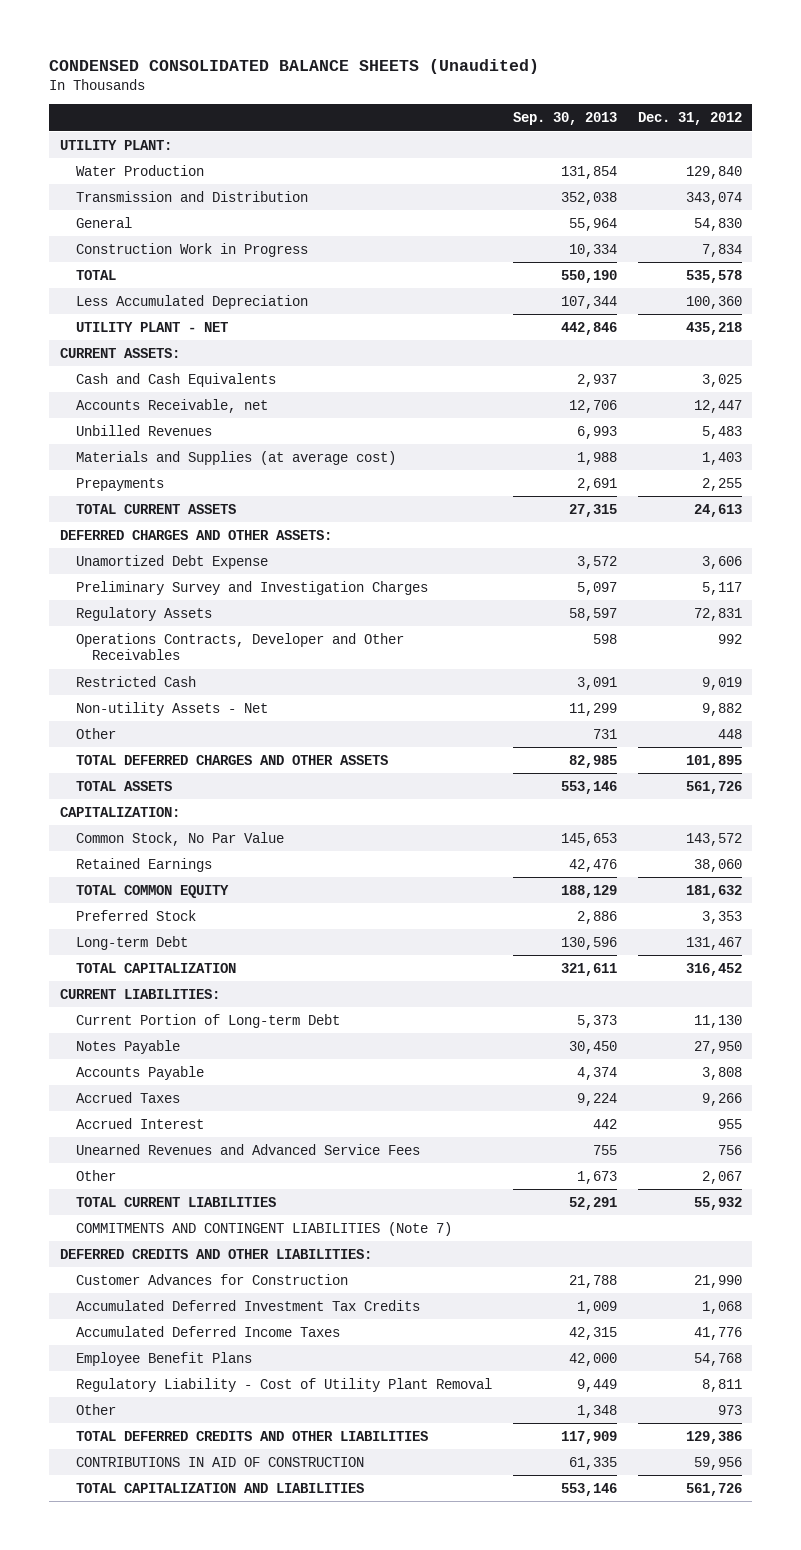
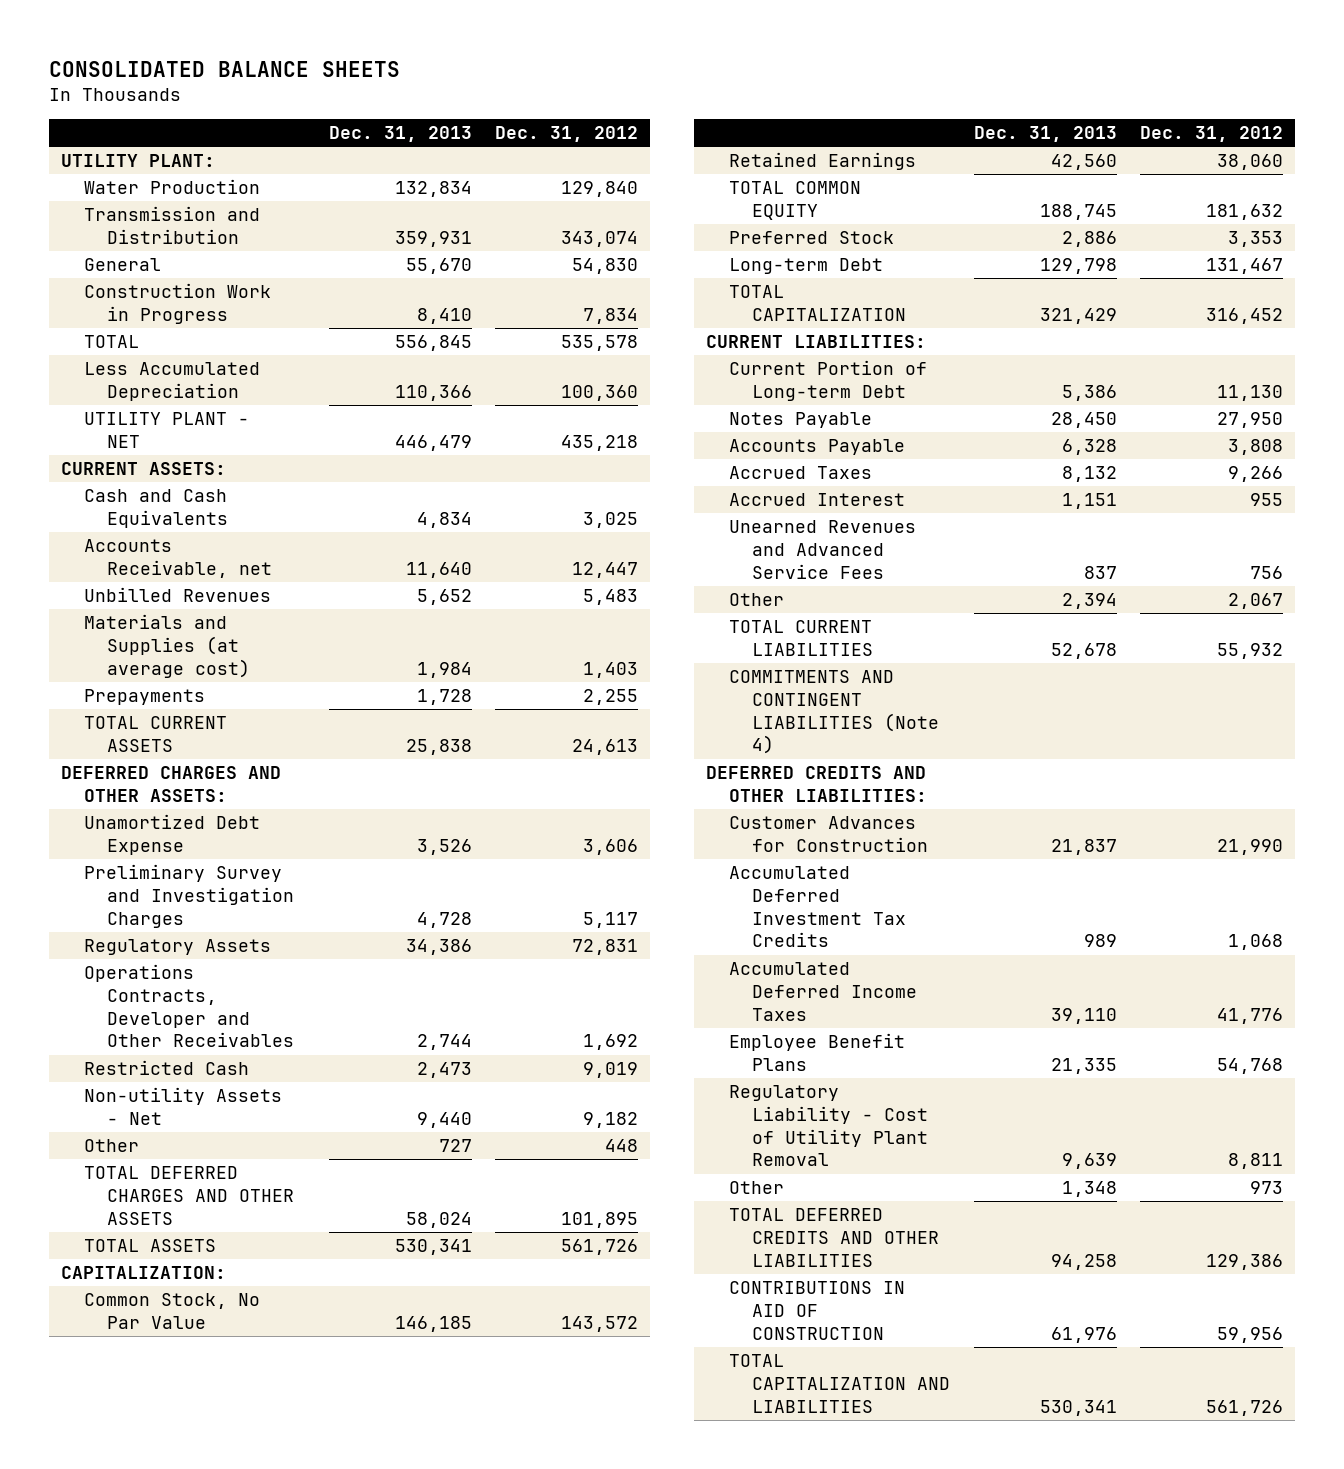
[49,59,540,75] CONDENSED CONSOLIDATED BALANCE SHEETS (Unaudited) -> [49,60,401,77] CONSOLIDATED BALANCE SHEETS
[512,112,617,126] Sep. 30, 2013 -> none
none -> [328,126,472,143] Dec. 31, 2013
[717,633,742,644] 992 -> [582,1034,638,1051] 1,692
[701,702,742,716] 9,882 -> [582,1111,638,1128] 9,182
[75,1221,452,1236] COMMITMENTS AND CONTINGENT LIABILITIES (Note 7) -> [729,670,940,755] COMMITMENTS AND CONTINGENT LIABILITIES (Note 4)

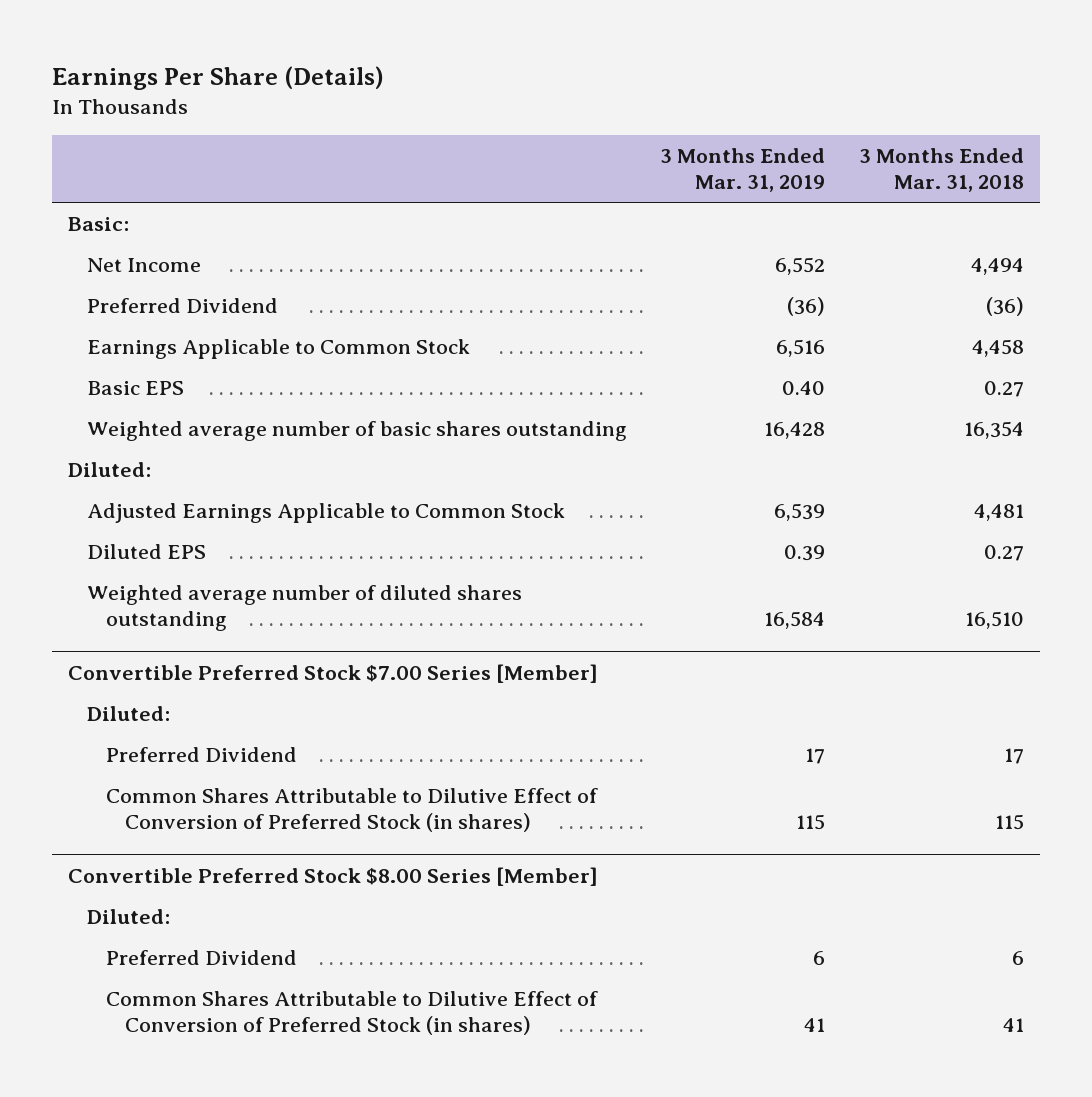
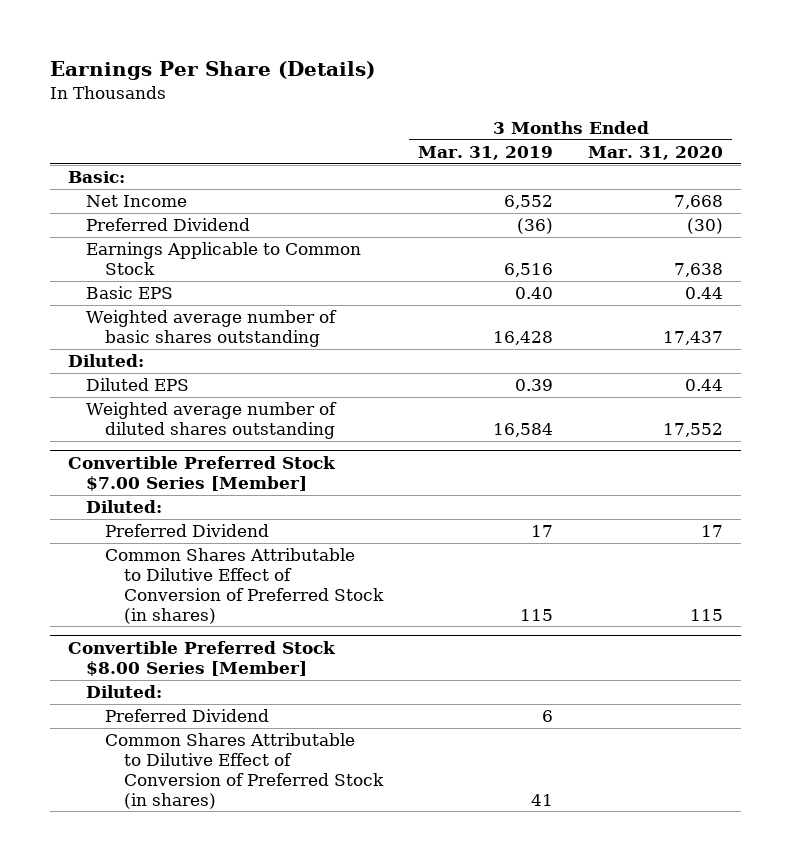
[858,148,1024,192] 3 Months Ended Mar. 31, 2018 -> none
none -> [588,145,724,160] Mar. 31, 2020
[87,502,566,523] Adjusted Earnings Applicable to Common Stock -> none

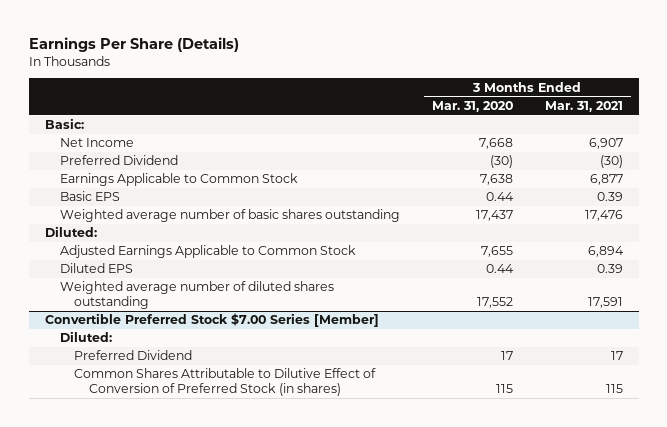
[417,145,553,160] Mar. 31, 2019 -> none
none -> [544,101,623,113] Mar. 31, 2021
none -> [59,245,356,259] Adjusted Earnings Applicable to Common Stock
[67,641,336,676] Convertible Preferred Stock $8.00 Series [Member] -> none
[86,685,163,699] Diluted: -> none
[104,709,269,723] Preferred Dividend -> none
[104,733,384,809] Common Shares Attributable to Dilutive Effect of Conversion of Preferred Stock (in shares) -> none

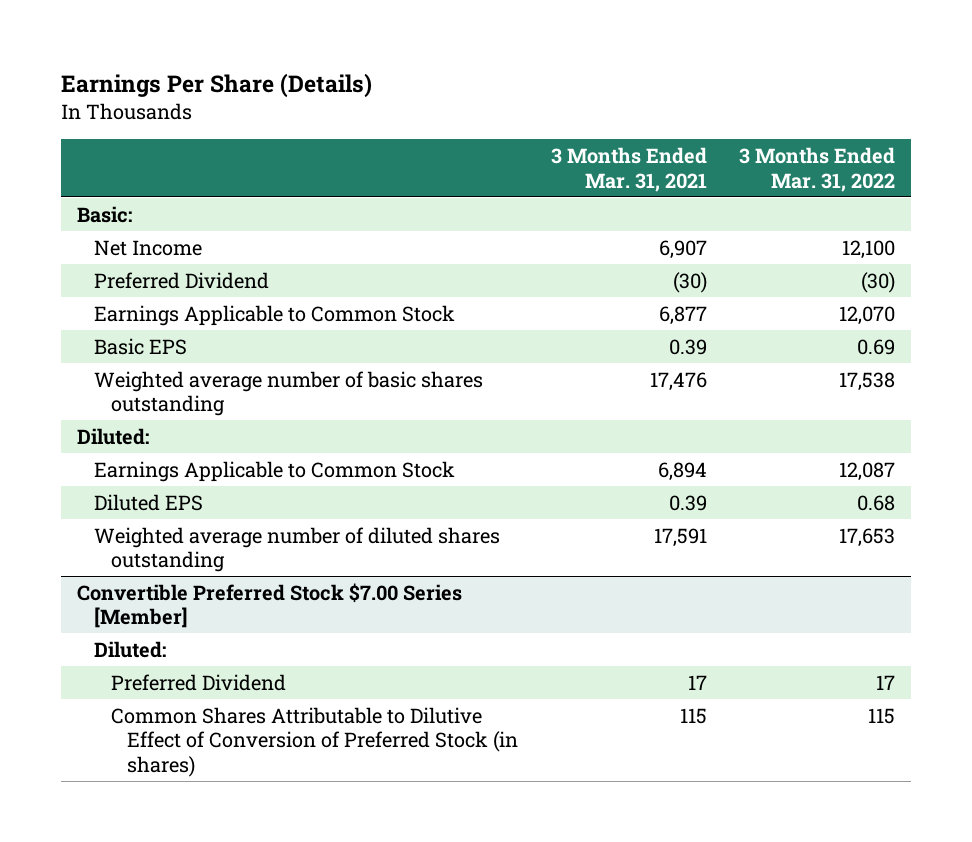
[431,101,513,113] Mar. 31, 2020 -> none
none -> [739,146,896,192] 3 Months Ended Mar. 31, 2022
[59,245,356,259] Adjusted Earnings Applicable to Common Stock -> [93,460,455,482] Earnings Applicable to Common Stock

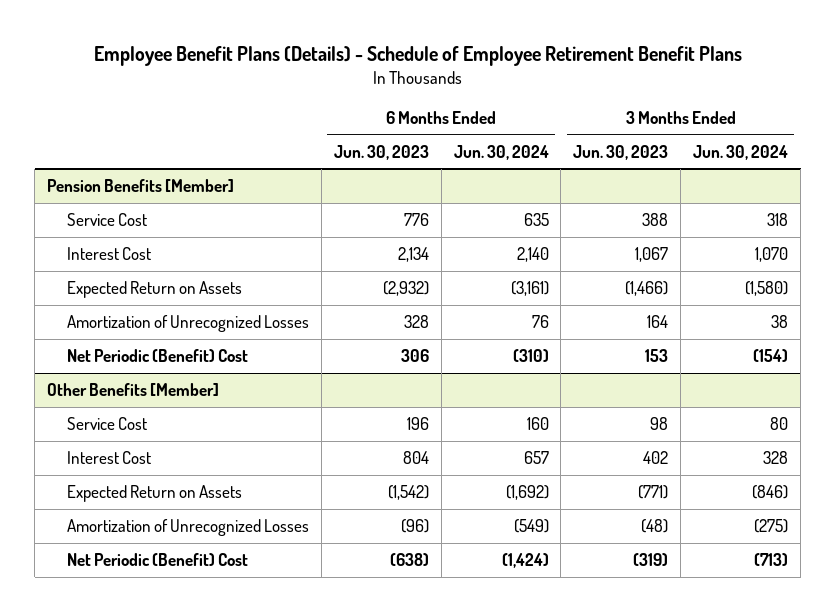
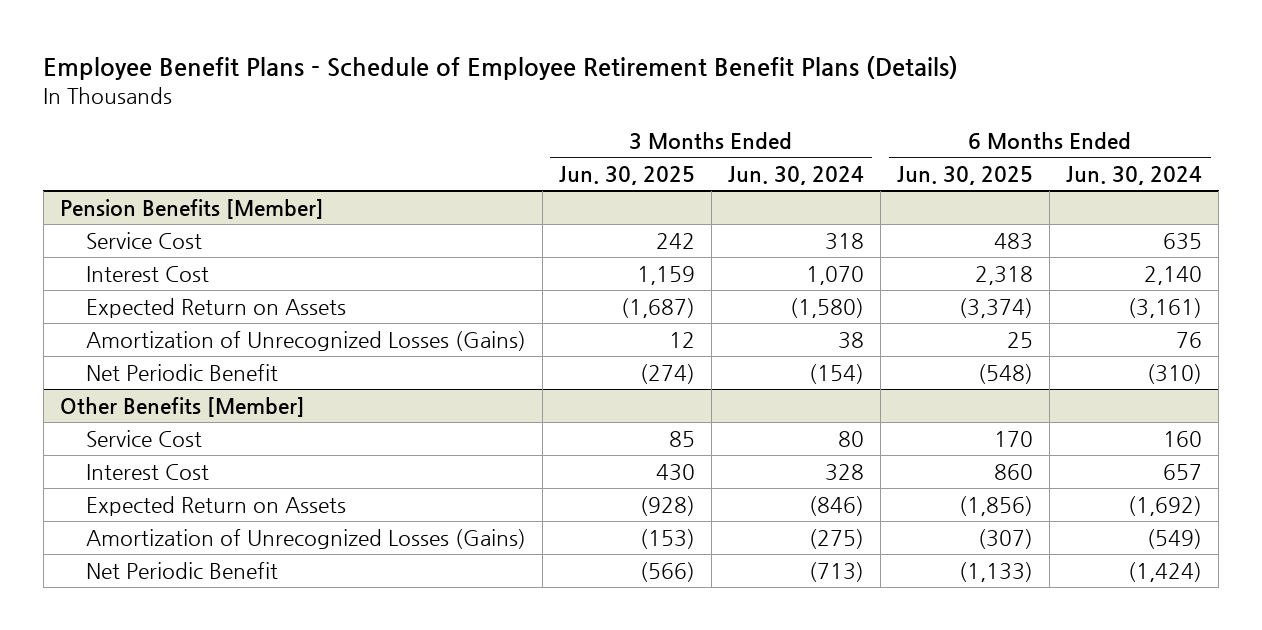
[93,45,742,66] Employee Benefit Plans (Details) - Schedule of Employee Retirement Benefit Plans -> [43,56,959,81] Employee Benefit Plans - Schedule of Employee Retirement Benefit Plans (Details)
[333,144,429,160] Jun. 30, 2023 -> none
[573,144,669,160] Jun. 30, 2023 -> none
none -> [558,165,695,185] Jun. 30, 2025
none -> [897,165,1034,185] Jun. 30, 2025
[66,315,309,333] Amortization of Unrecognized Losses -> [85,330,526,351] Amortization of Unrecognized Losses (Gains)
[66,349,248,363] Net Periodic (Benefit) Cost -> [85,363,278,381] Net Periodic Benefit
[66,519,309,537] Amortization of Unrecognized Losses -> [85,528,526,549] Amortization of Unrecognized Losses (Gains)
[66,553,248,567] Net Periodic (Benefit) Cost -> [85,561,278,579] Net Periodic Benefit

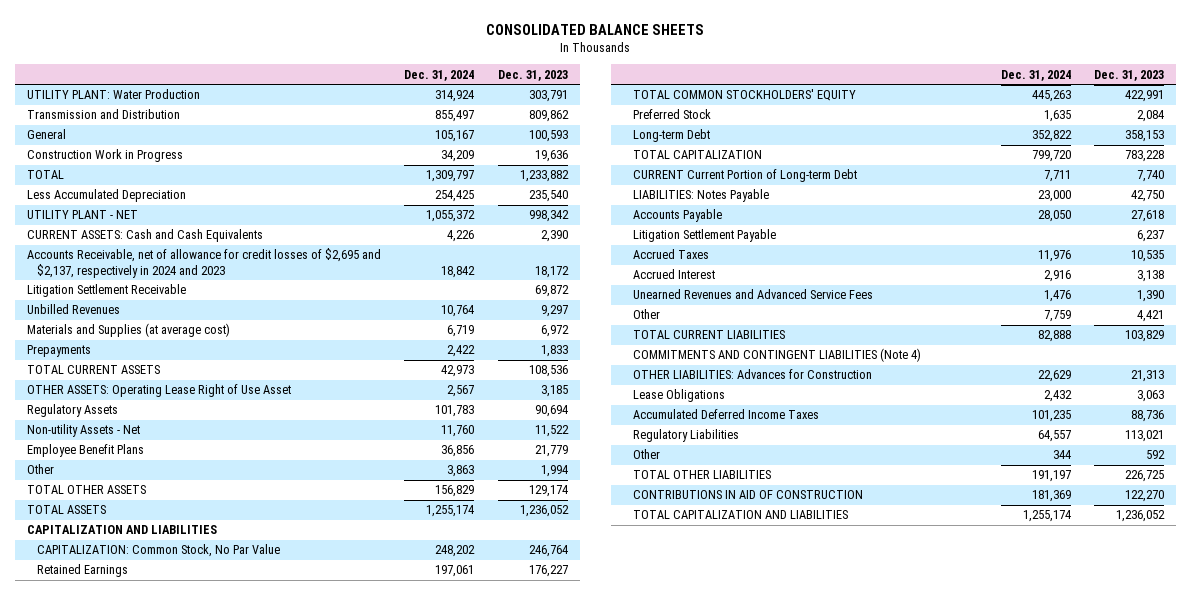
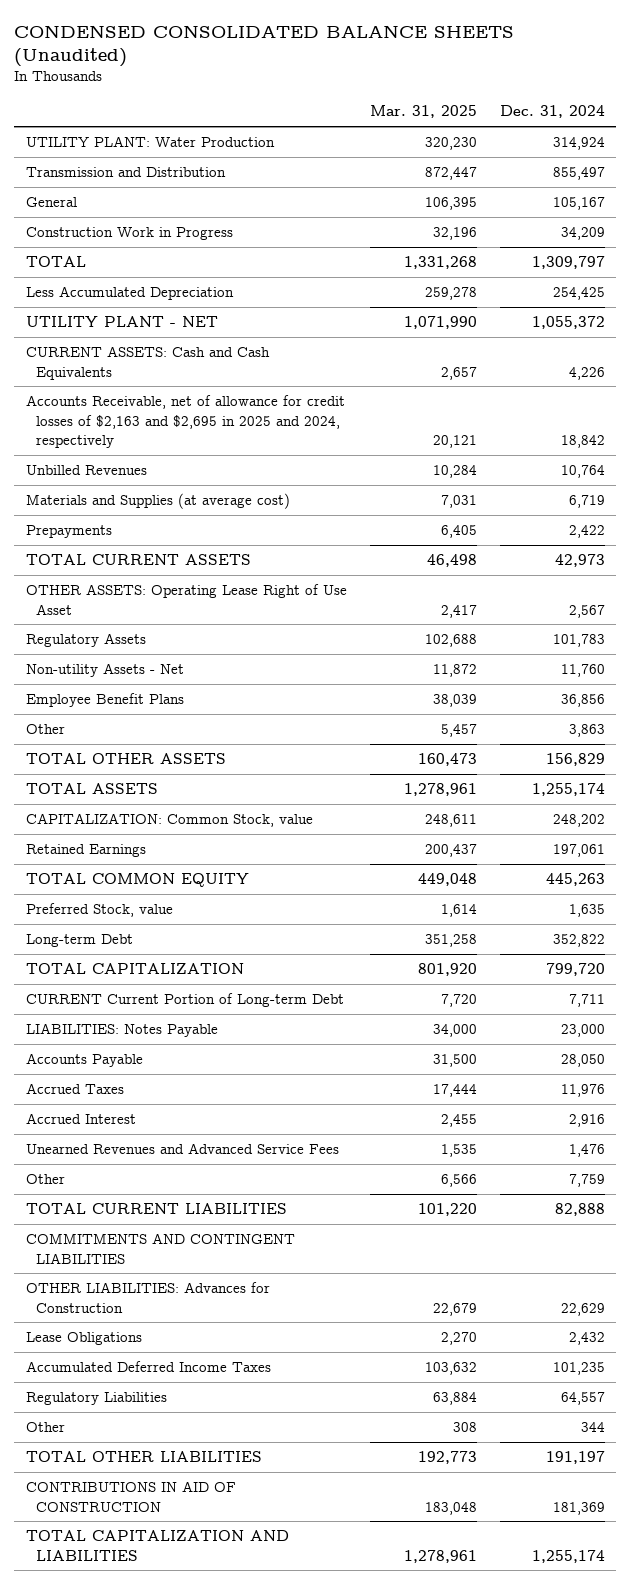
[486,23,705,35] CONSOLIDATED BALANCE SHEETS -> [14,24,515,67] CONDENSED CONSOLIDATED BALANCE SHEETS (Unaudited)
[497,69,568,81] Dec. 31, 2023 -> none
none -> [369,105,477,119] Mar. 31, 2025
[26,284,186,298] Litigation Settlement Receivable -> none
[26,248,381,278] Accounts Receivable, net of allowance for credit losses of $2,695 and $2,137, respectively in 2024 and 2023 -> [25,395,345,449] Accounts Receivable, net of allowance for credit losses of $2,163 and $2,695 in 2025 and 2024, respectively
[26,525,217,535] CAPITALIZATION AND LIABILITIES -> none
[37,544,281,558] CAPITALIZATION: Common Stock, No Par Value -> [25,813,313,828] CAPITALIZATION: Common Stock, value
[633,89,857,102] TOTAL COMMON STOCKHOLDERS' EQUITY -> [25,873,249,888] TOTAL COMMON EQUITY
[633,109,712,120] Preferred Stock -> [25,903,173,918] Preferred Stock, value
[633,229,777,243] Litigation Settlement Payable -> none
[633,348,922,363] COMMITMENTS AND CONTINGENT LIABILITIES (Note 4) -> [25,1233,295,1264] COMMITMENTS AND CONTINGENT LIABILITIES

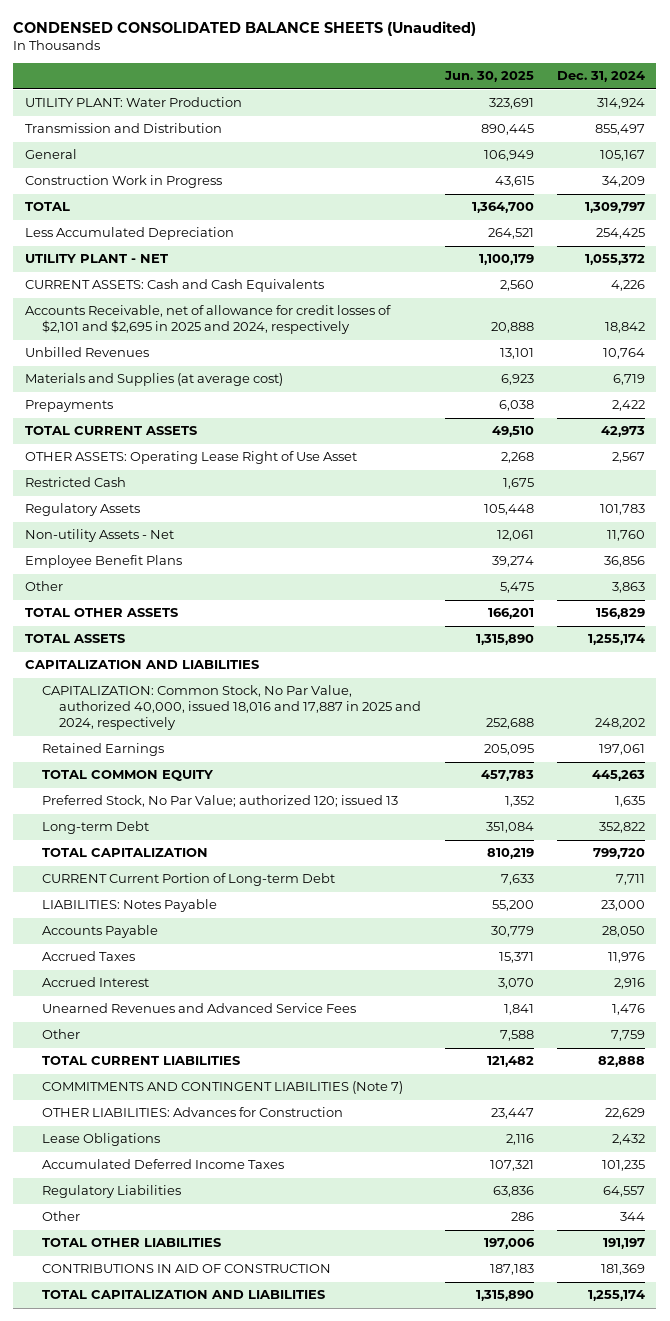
[369,105,477,119] Mar. 31, 2025 -> none
none -> [443,71,534,83] Jun. 30, 2025
[25,395,345,449] Accounts Receivable, net of allowance for credit losses of $2,163 and $2,695 in 2025 and 2024, respectively -> [24,305,391,335] Accounts Receivable, net of allowance for credit losses of $2,101 and $2,695 in 2025 and 2024, respectively
none -> [24,477,126,488] Restricted Cash
none -> [24,660,259,670] CAPITALIZATION AND LIABILITIES
[25,813,313,828] CAPITALIZATION: Common Stock, value -> [41,685,422,731] CAPITALIZATION: Common Stock, No Par Value, authorized 40,000, issued 18,016 and 17,887 in 2025 and 2024, respectively
[25,903,173,918] Preferred Stock, value -> [41,795,398,808] Preferred Stock, No Par Value; authorized 120; issued 13
[25,1233,295,1264] COMMITMENTS AND CONTINGENT LIABILITIES -> [41,1081,403,1095] COMMITMENTS AND CONTINGENT LIABILITIES (Note 7)

